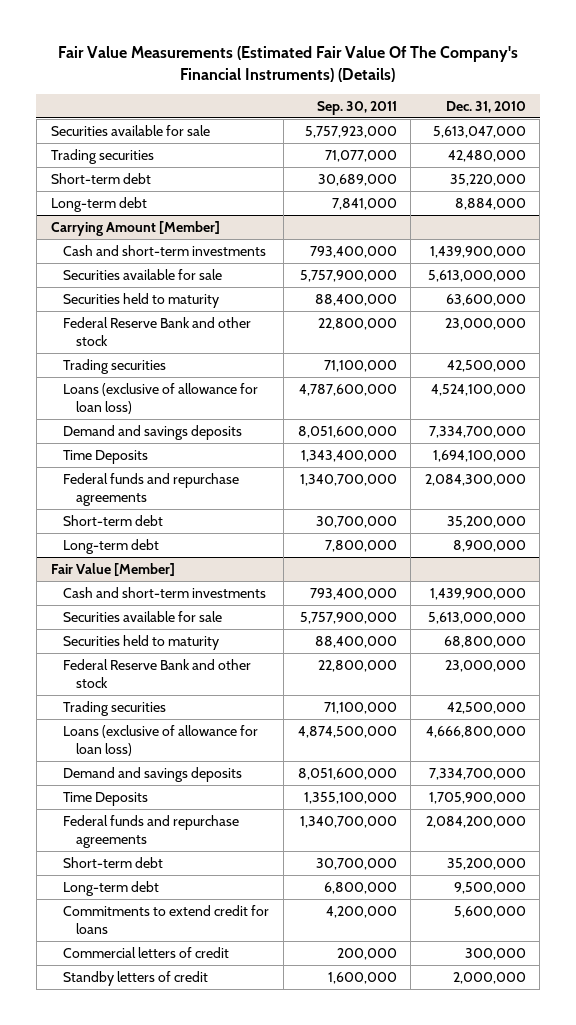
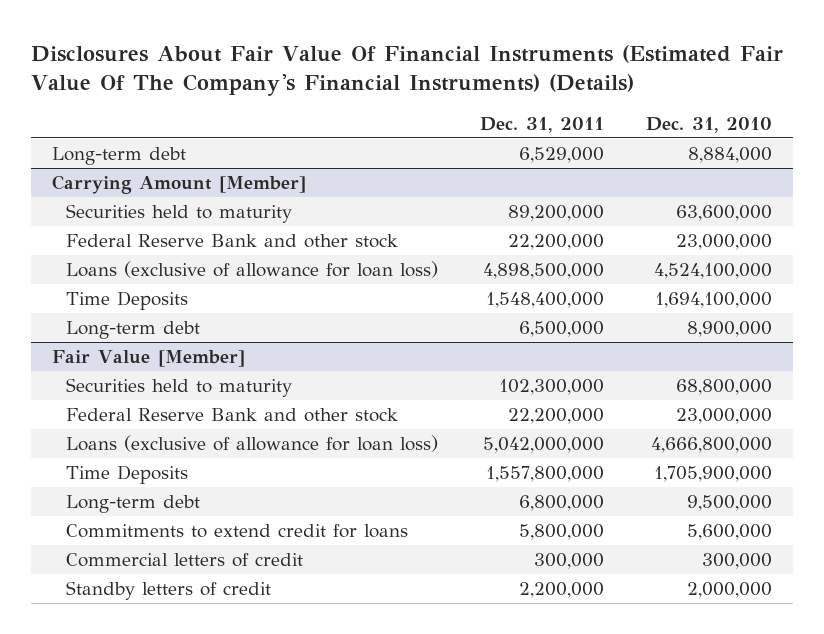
[58,46,519,82] Fair Value Measurements (Estimated Fair Value Of The Company's Financial Instruments) (Details) -> [31,44,784,97] Disclosures About Fair Value Of Financial Instruments (Estimated Fair Value Of The Company's Financial Instruments) (Details)
[316,100,397,115] Sep. 30, 2011 -> none
none -> [479,117,604,134] Dec. 31, 2011
[50,124,210,136] Securities available for sale -> none
[50,148,154,164] Trading securities -> none
[50,172,151,184] Short-term debt -> none
[63,244,267,256] Cash and short-term investments -> none
[63,268,223,280] Securities available for sale -> none
[63,358,167,374] Trading securities -> none
[63,424,243,440] Demand and savings deposits -> none
[63,472,240,506] Federal funds and repurchase agreements -> none
[63,514,164,526] Short-term debt -> none
[63,586,267,598] Cash and short-term investments -> none
[63,610,223,622] Securities available for sale -> none
[63,700,167,716] Trading securities -> none
[63,766,243,782] Demand and savings deposits -> none
[63,814,240,848] Federal funds and repurchase agreements -> none
[63,856,164,868] Short-term debt -> none

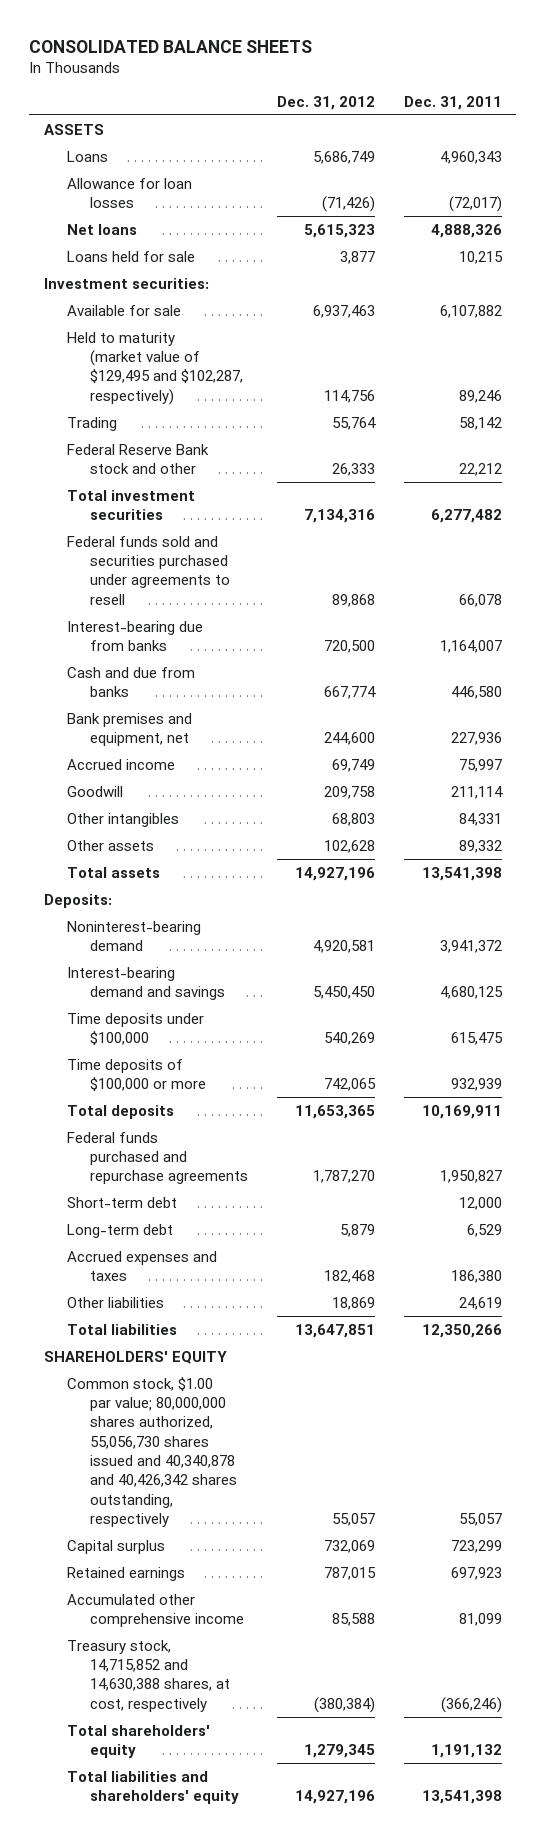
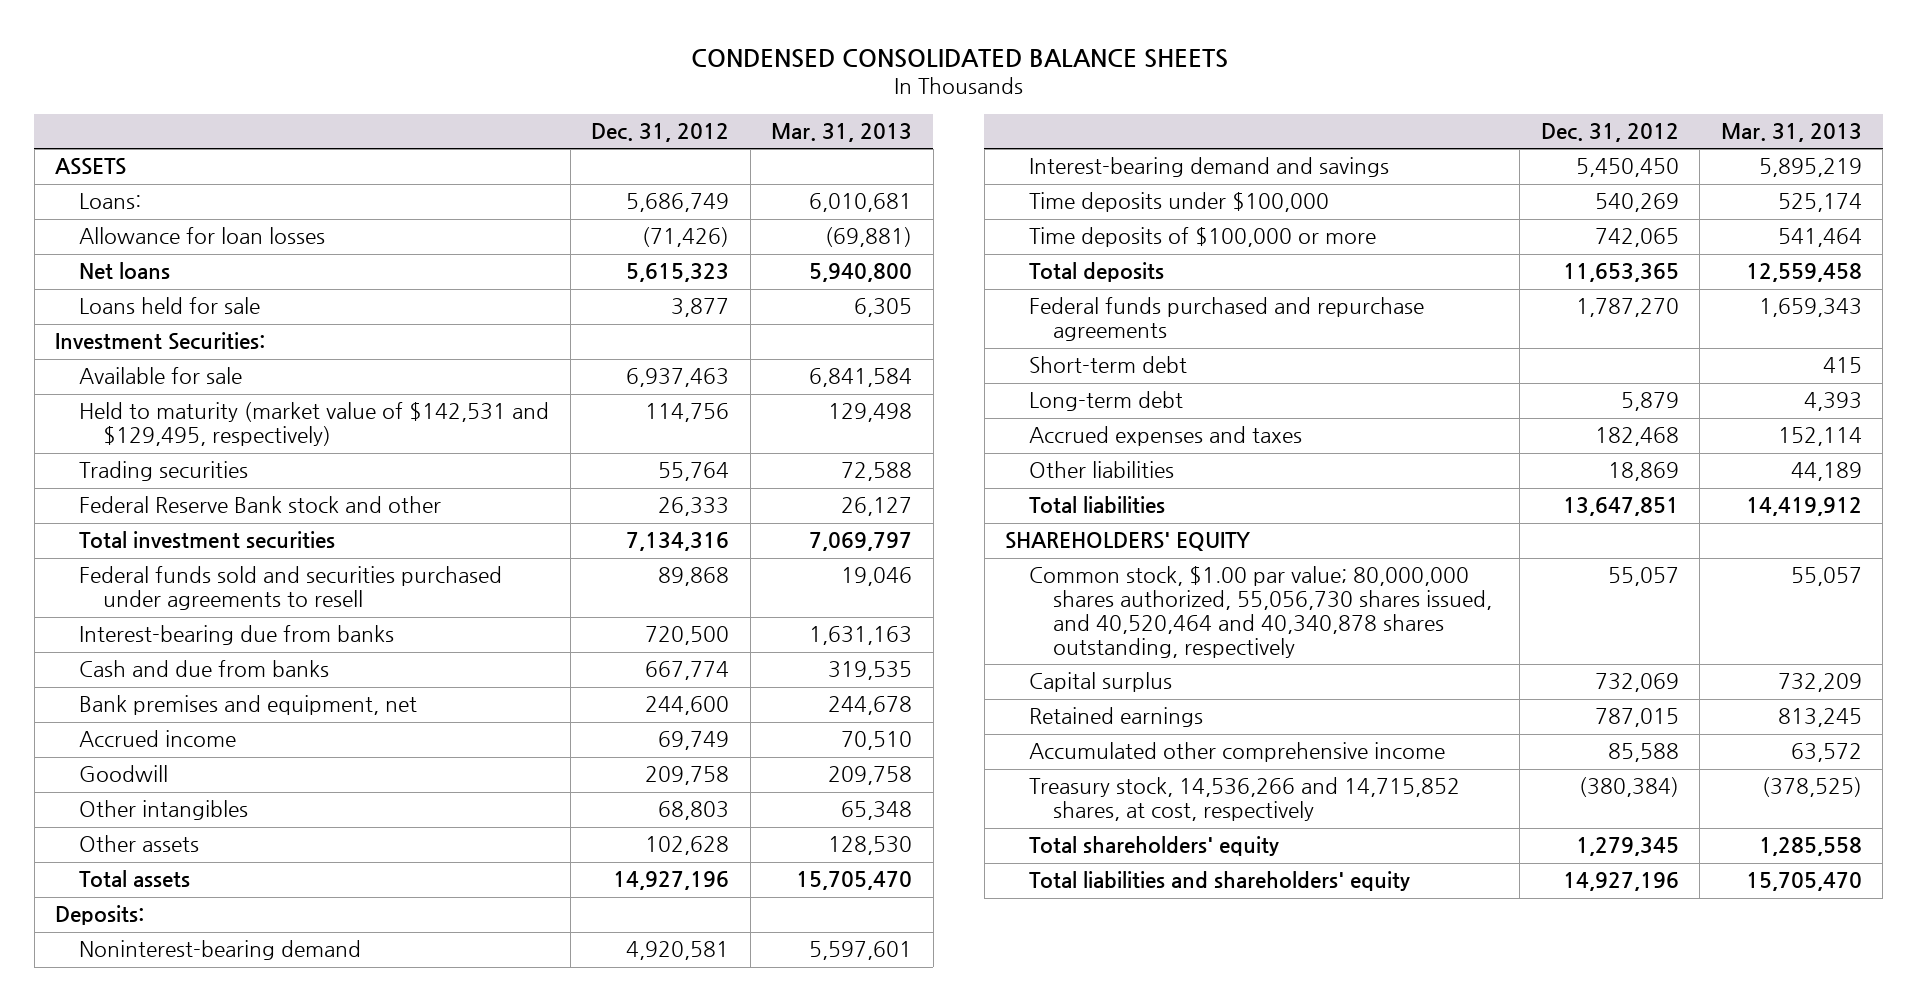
[29,39,313,53] CONSOLIDATED BALANCE SHEETS -> [690,48,1228,68] CONDENSED CONSOLIDATED BALANCE SHEETS
[403,95,502,110] Dec. 31, 2011 -> none
none -> [771,123,913,143] Mar. 31, 2013
[66,150,108,162] Loans -> [79,193,142,210] Loans:
[43,277,209,289] Investment securities: -> [55,332,266,351] Investment Securities:
[66,331,244,405] Held to maturity (market value of $129,495 and $102,287, respectively) -> [79,402,550,447] Held to maturity (market value of $142,531 and $129,495, respectively)
[66,416,117,431] Trading -> [79,461,249,482] Trading securities
[66,1376,238,1528] Common stock, $1.00 par value; 80,000,000 shares authorized, 55,056,730 shares issued and 40,340,878 and 40,426,342 shares outstanding, respectively -> [1028,566,1492,659] Common stock, $1.00 par value; 80,000,000 shares authorized, 55,056,730 shares issued, and 40,520,464 and 40,340,878 shares outstanding, respectively
[66,1639,231,1712] Treasury stock, 14,715,852 and 14,630,388 shares, at cost, respectively -> [1028,777,1460,822] Treasury stock, 14,536,266 and 14,715,852 shares, at cost, respectively

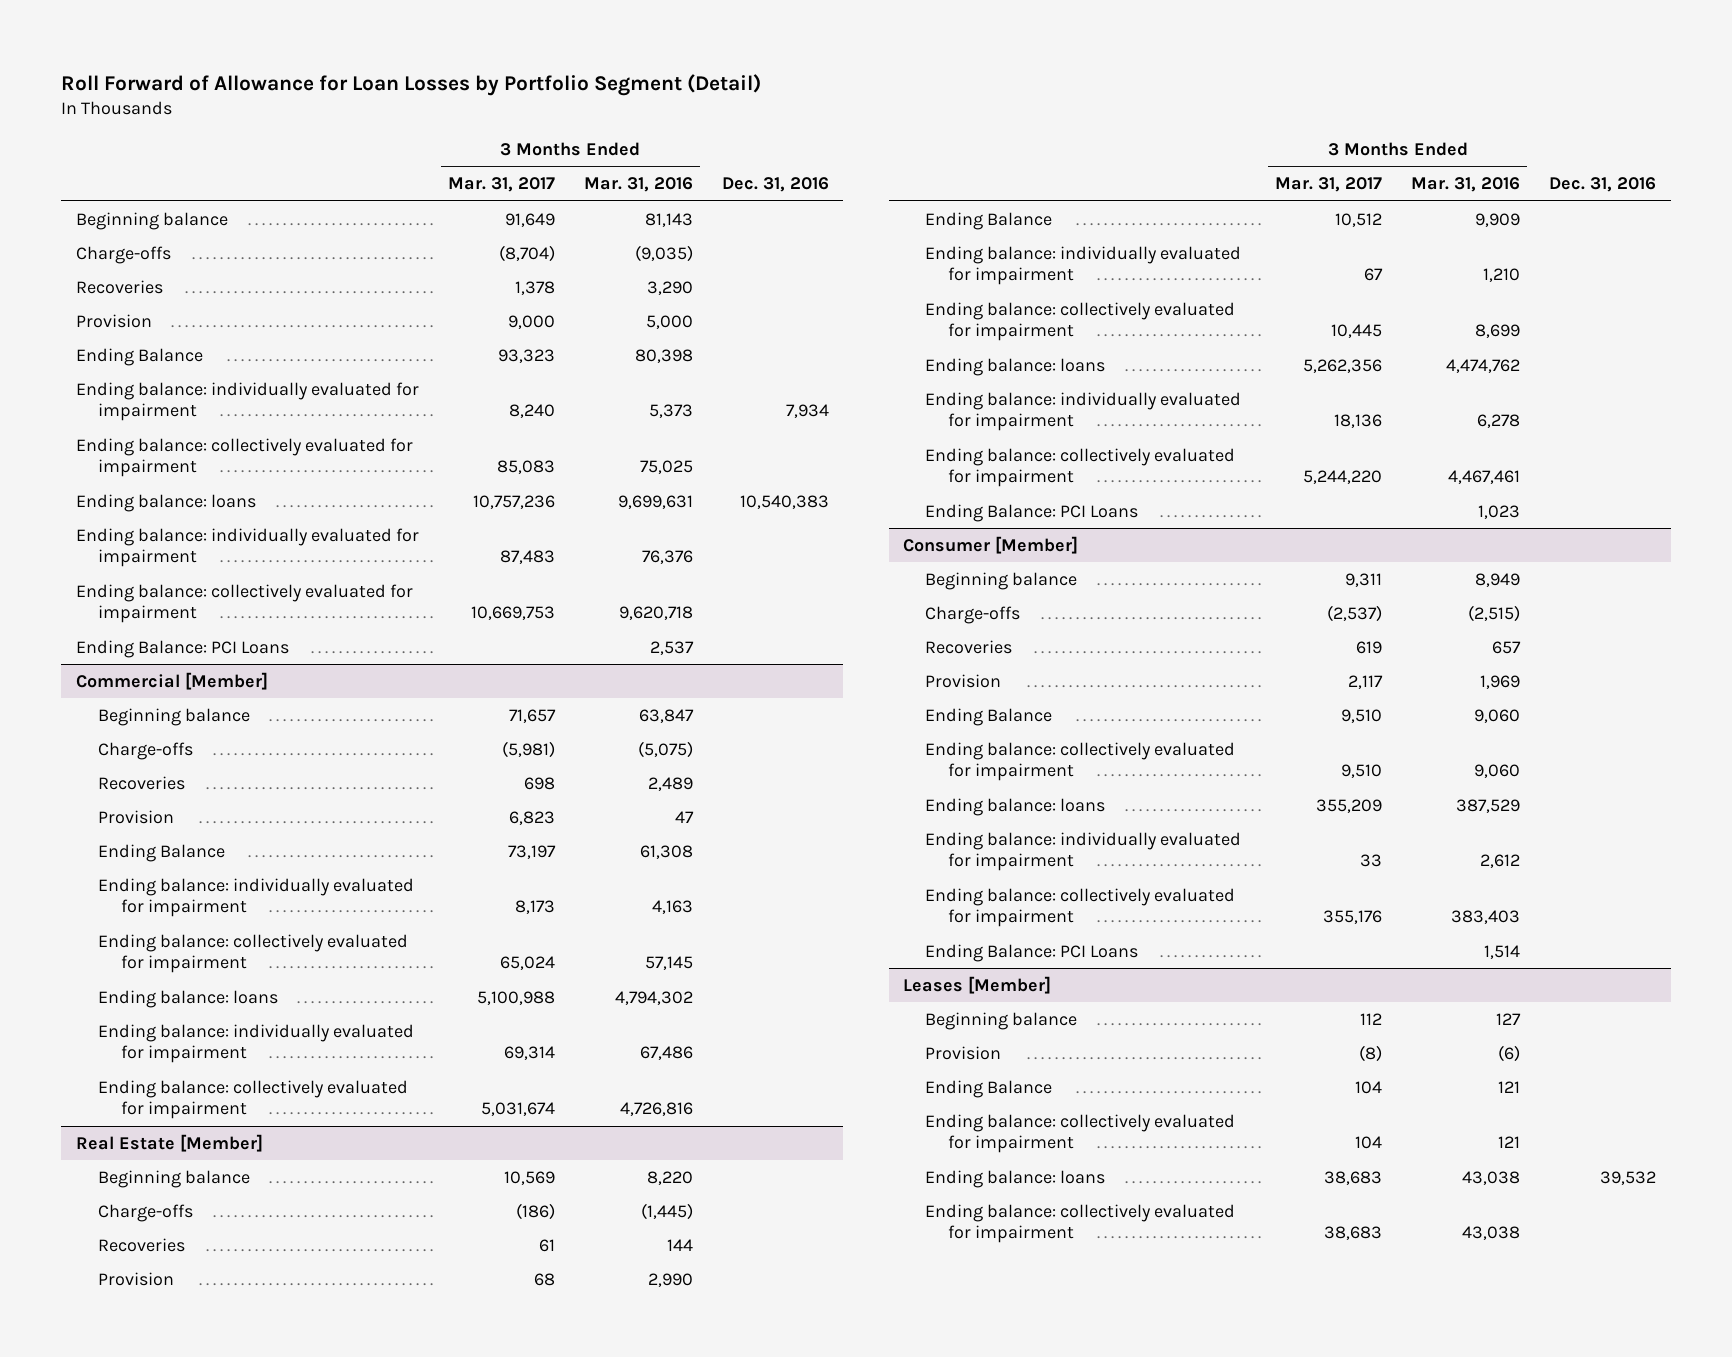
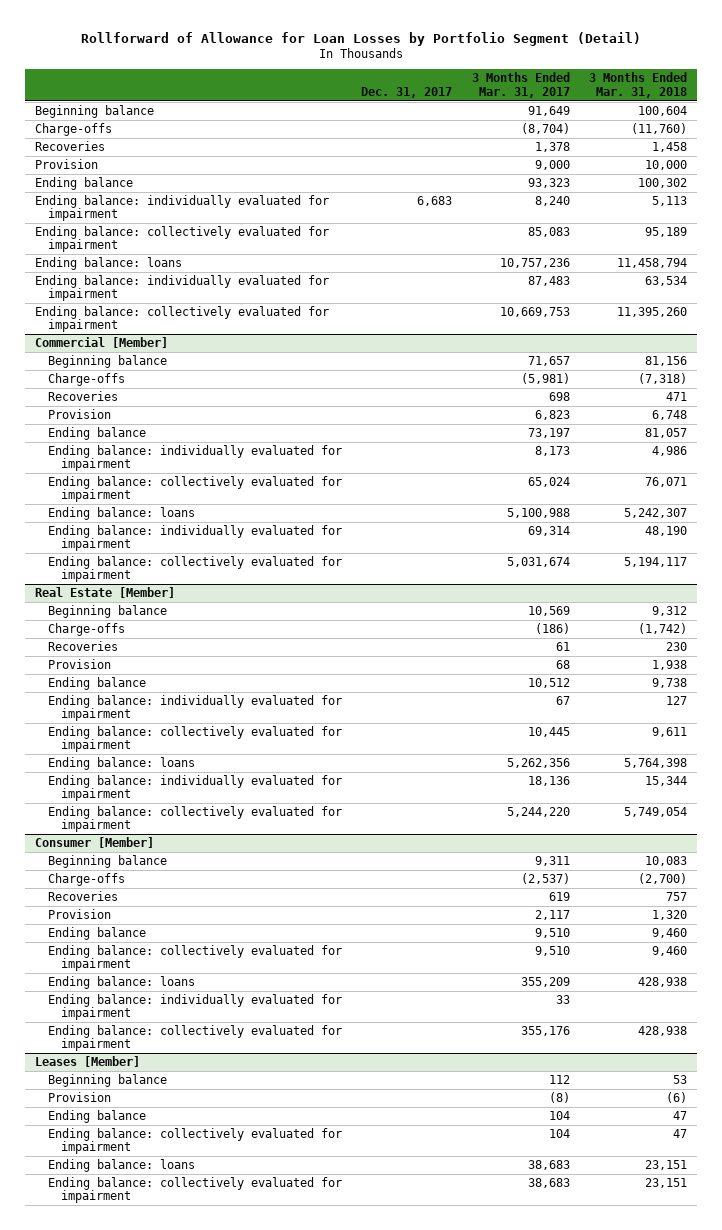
[61,73,762,96] Roll Forward of Allowance for Loan Losses by Portfolio Segment (Detail) -> [81,31,642,46] Rollforward of Allowance for Loan Losses by Portfolio Segment (Detail)
[583,177,693,193] Mar. 31, 2016 -> none
[721,177,829,193] Dec. 31, 2016 -> none
none -> [361,86,453,98] Dec. 31, 2017
none -> [589,72,688,98] 3 Months Ended Mar. 31, 2018
[75,347,203,366] Ending Balance -> [35,177,134,191] Ending balance
[75,639,289,658] Ending Balance: PCI Loans -> none
[98,843,226,862] Ending Balance -> [48,427,147,441] Ending balance
[925,211,1053,230] Ending Balance -> [48,677,147,691] Ending balance
[925,503,1139,522] Ending Balance: PCI Loans -> none
[925,707,1053,726] Ending Balance -> [48,927,147,941] Ending balance
[925,943,1139,962] Ending Balance: PCI Loans -> none
[925,1079,1053,1098] Ending Balance -> [48,1110,147,1124] Ending balance

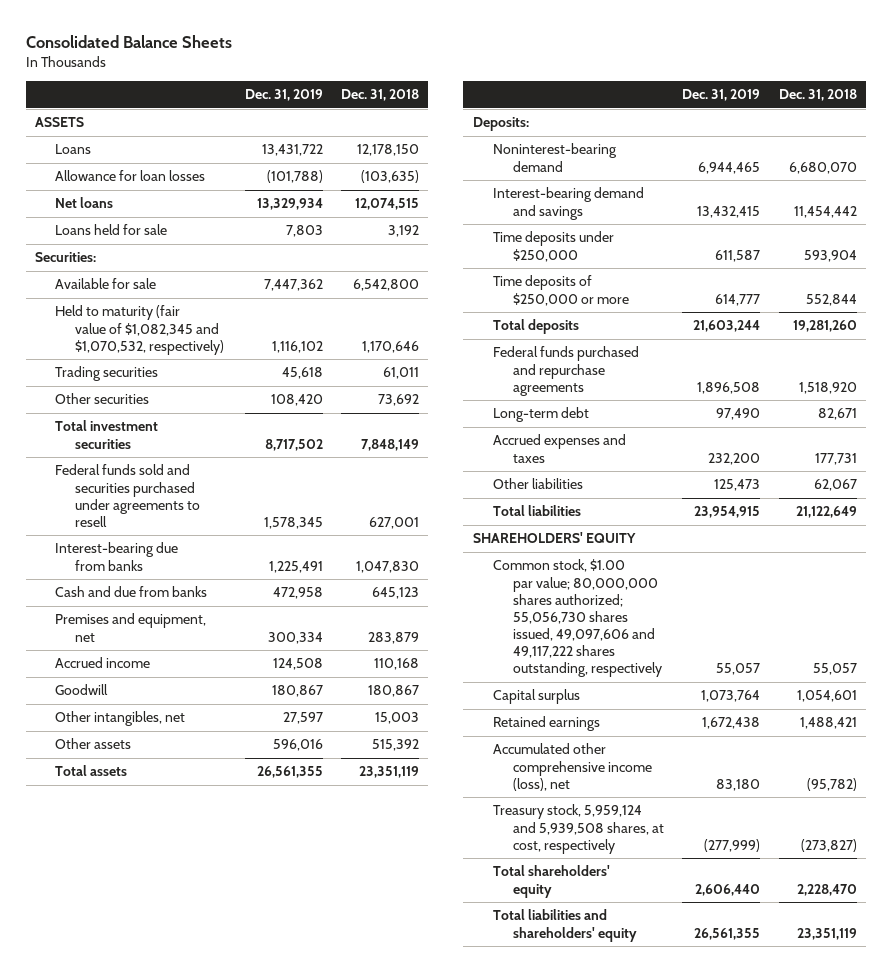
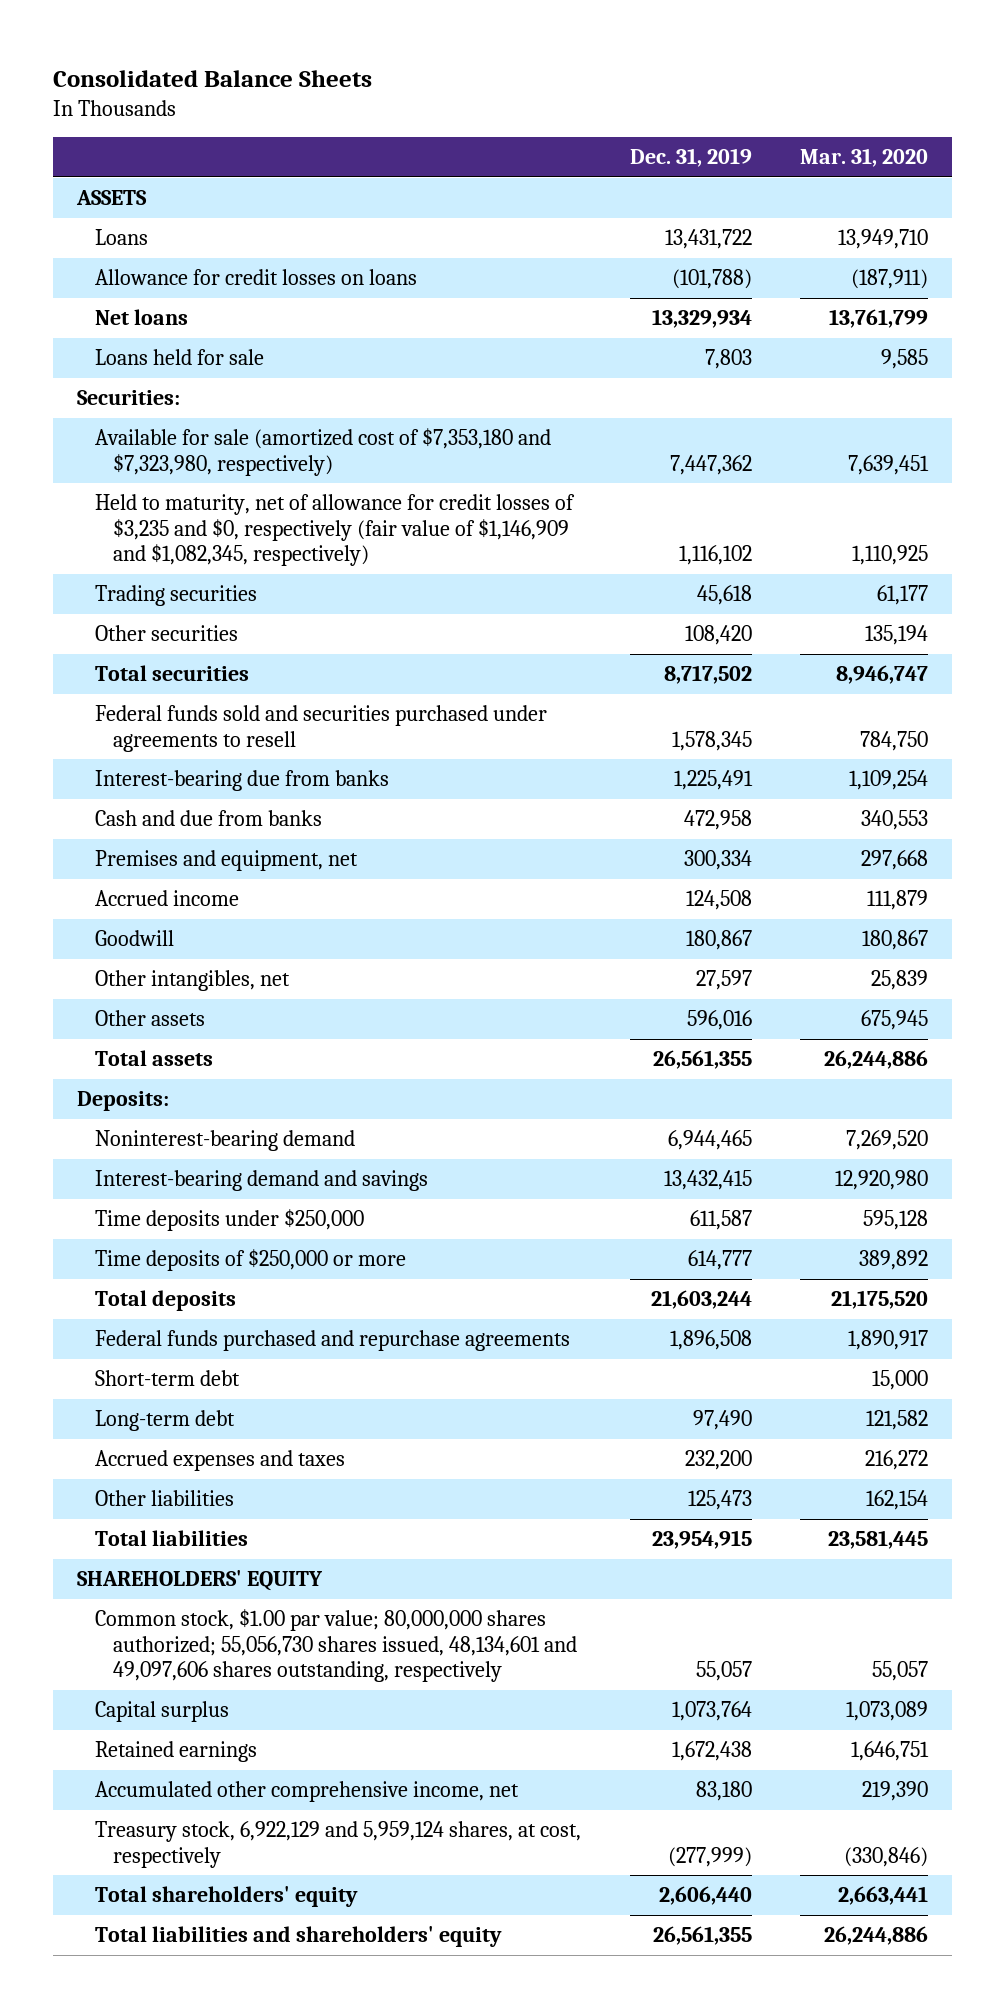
[340,89,419,102] Dec. 31, 2018 -> none
none -> [799,148,928,168] Mar. 31, 2020
[55,170,206,182] Allowance for loan losses -> [95,269,418,286] Allowance for credit losses on loans
[55,278,157,290] Available for sale -> [95,428,552,476] Available for sale (amortized cost of $7,353,180 and $7,323,980, respectively)
[55,305,225,355] Held to maturity (fair value of $1,082,345 and $1,070,532, respectively) -> [95,494,576,567] Held to maturity, net of allowance for credit losses of $3,235 and $0, respectively (fair value of $1,146,909 and $1,082,345, respectively)
[55,420,159,449] Total investment securities -> [95,665,250,682] Total securities
none -> [95,1370,241,1387] Short-term debt
[492,559,663,678] Common stock, $1.00 par value; 80,000,000 shares authorized; 55,056,730 shares issued, 49,097,606 and 49,117,222 shares outstanding, respectively -> [95,1609,578,1683] Common stock, $1.00 par value; 80,000,000 shares authorized; 55,056,730 shares issued, 48,134,601 and 49,097,606 shares outstanding, respectively
[492,743,653,791] Accumulated other comprehensive income (loss), net -> [95,1781,520,1803] Accumulated other comprehensive income, net
[492,804,665,854] Treasury stock, 5,959,124 and 5,939,508 shares, at cost, respectively -> [95,1821,582,1868] Treasury stock, 6,922,129 and 5,959,124 shares, at cost, respectively

